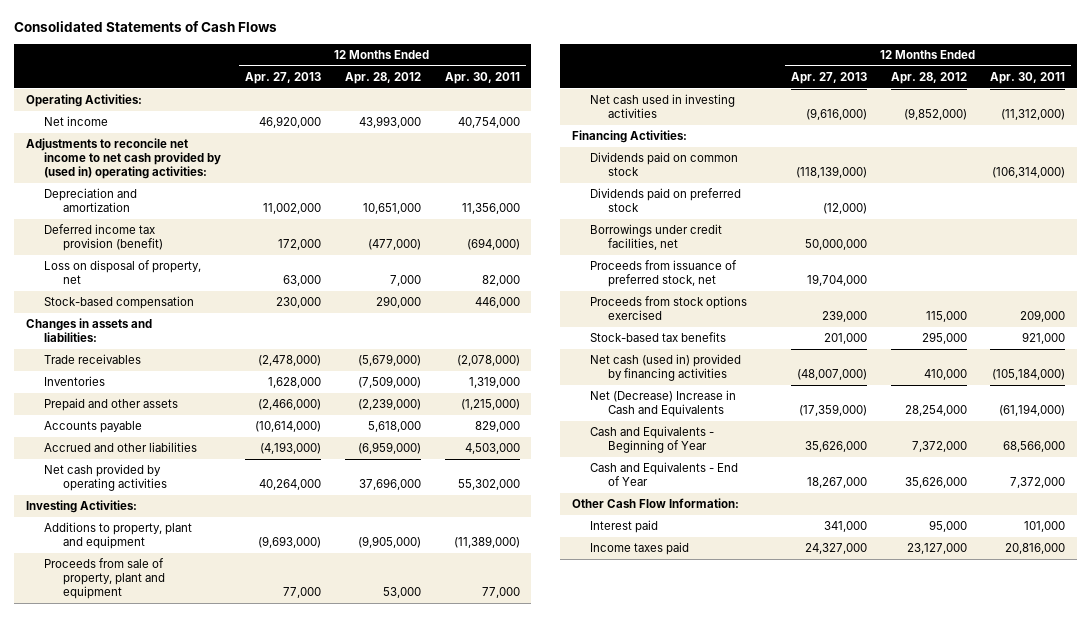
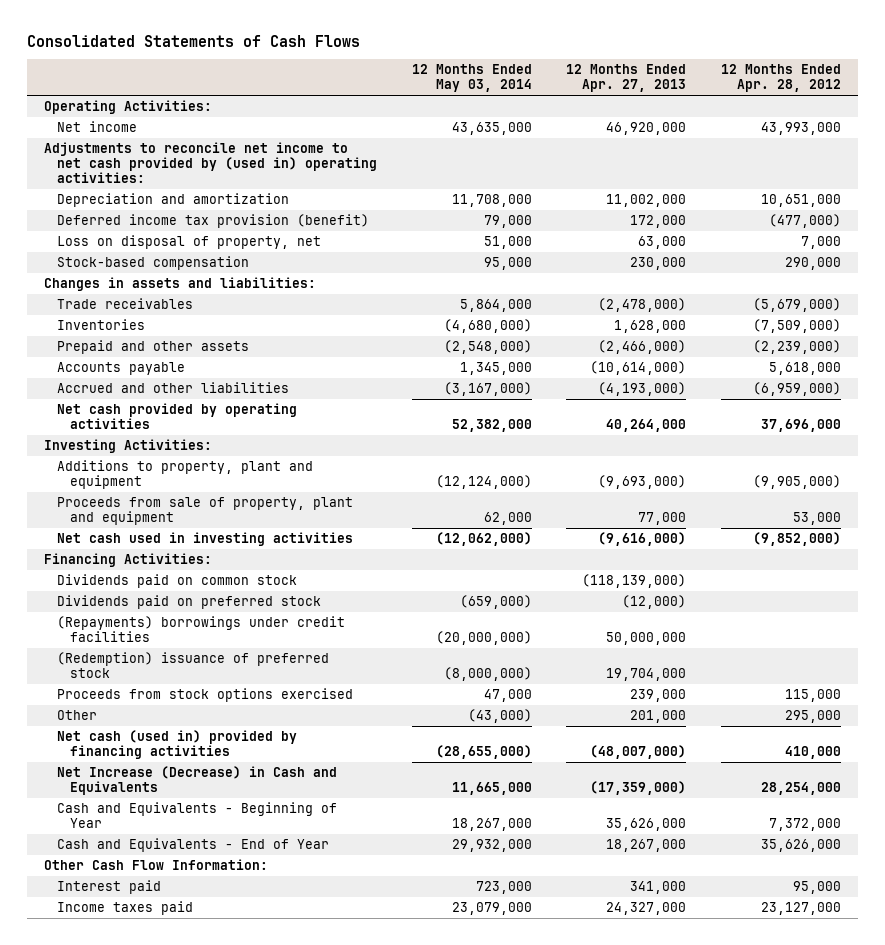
[444,72,520,85] Apr. 30, 2011 -> none
none -> [411,64,532,93] 12 Months Ended May 03, 2014
[590,224,723,251] Borrowings under credit facilities, net -> [56,616,345,643] (Repayments) borrowings under credit facilities
[590,260,738,288] Proceeds from issuance of preferred stock, net -> [56,652,329,679] (Redemption) issuance of preferred stock
[590,332,727,343] Stock-based tax benefits -> [56,710,97,721] Other
[590,390,737,418] Net (Decrease) Increase in Cash and Equivalents -> [56,766,337,796] Net Increase (Decrease) in Cash and Equivalents

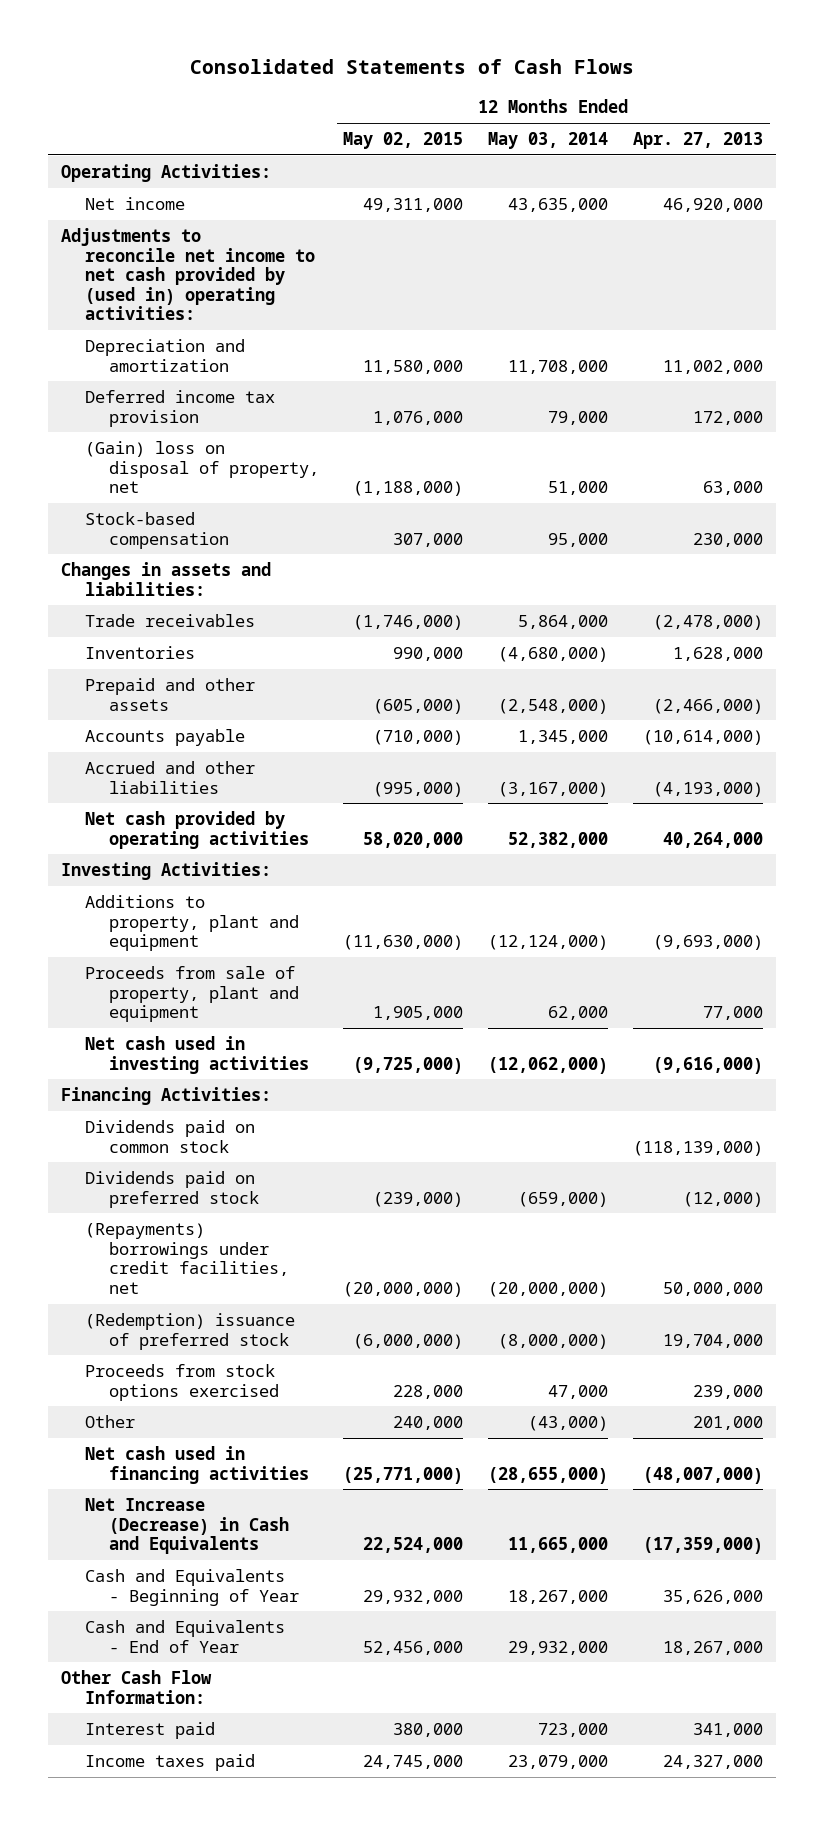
[720,64,841,93] 12 Months Ended Apr. 28, 2012 -> none
none -> [343,131,464,149] May 02, 2015
[56,214,369,229] Deferred income tax provision (benefit) -> [84,389,275,427] Deferred income tax provision
[56,235,321,250] Loss on disposal of property, net -> [84,440,319,494] (Gain) loss on disposal of property, net
[56,616,345,643] (Repayments) borrowings under credit facilities -> [84,1222,289,1294] (Repayments) borrowings under credit facilities, net
[56,730,297,760] Net cash (used in) provided by financing activities -> [84,1445,309,1484] Net cash used in financing activities

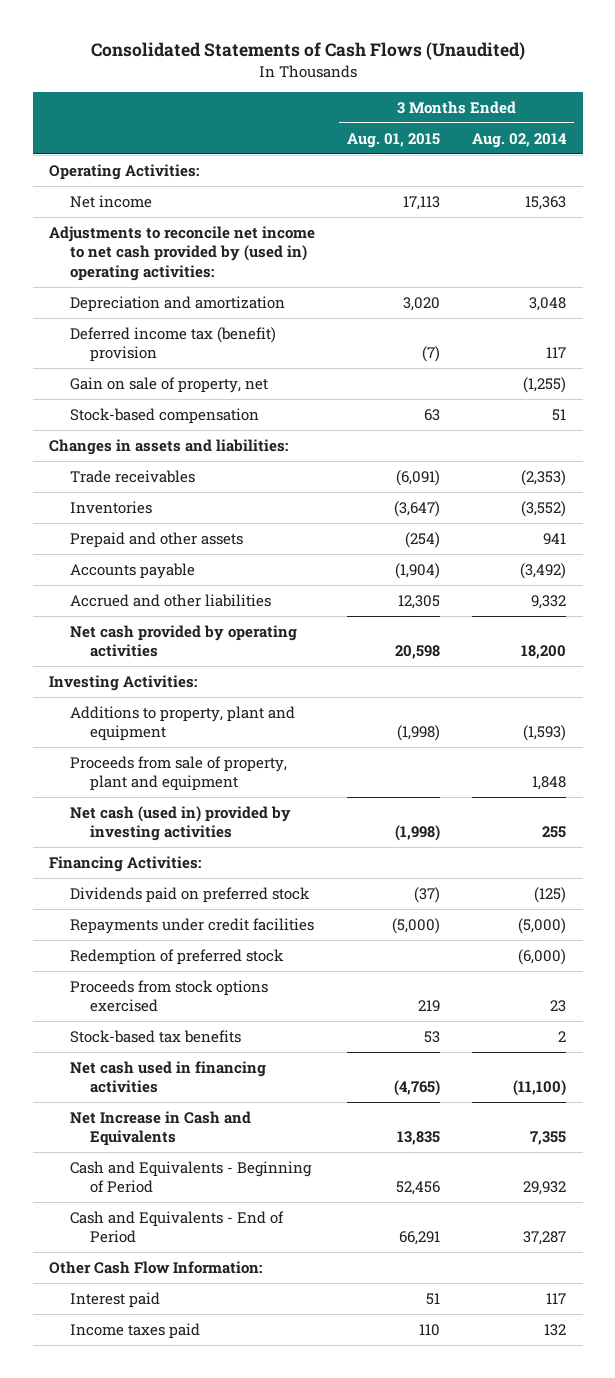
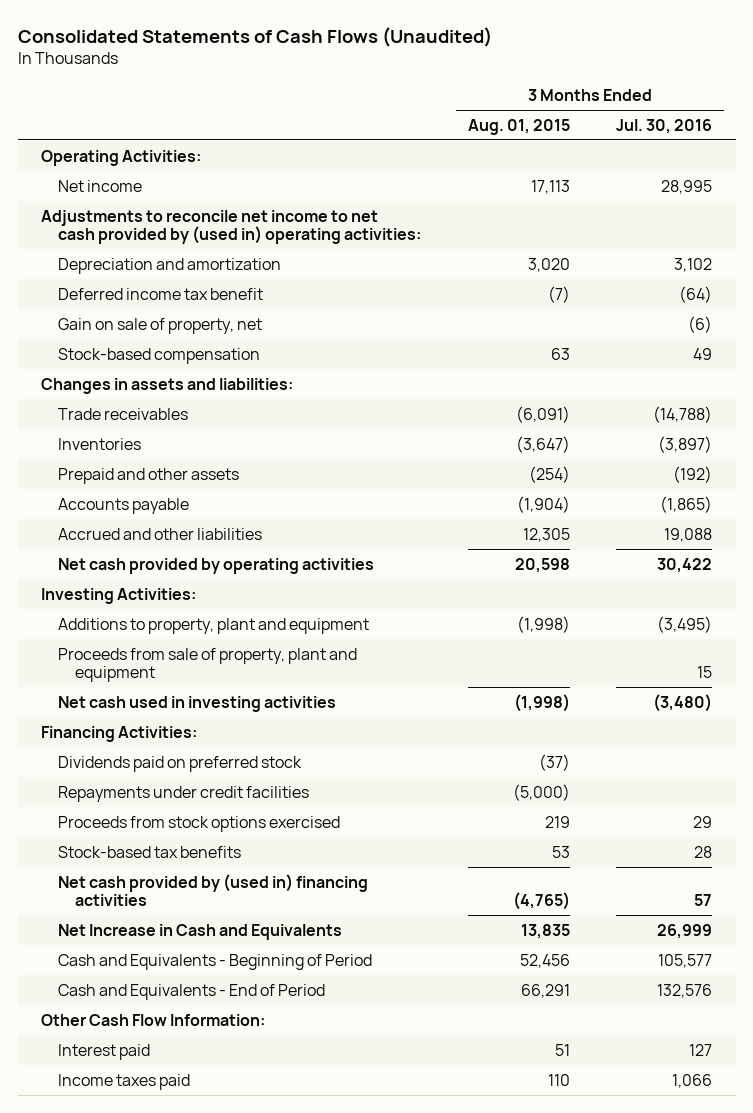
[472,132,568,148] Aug. 02, 2014 -> none
none -> [616,118,713,134] Jul. 30, 2016
[69,326,276,363] Deferred income tax (benefit) provision -> [58,287,264,300] Deferred income tax benefit
[69,805,291,842] Net cash (used in) provided by investing activities -> [58,695,337,712] Net cash used in investing activities
[69,948,284,965] Redemption of preferred stock -> none
[69,1060,266,1094] Net cash used in financing activities -> [58,873,369,907] Net cash provided by (used in) financing activities

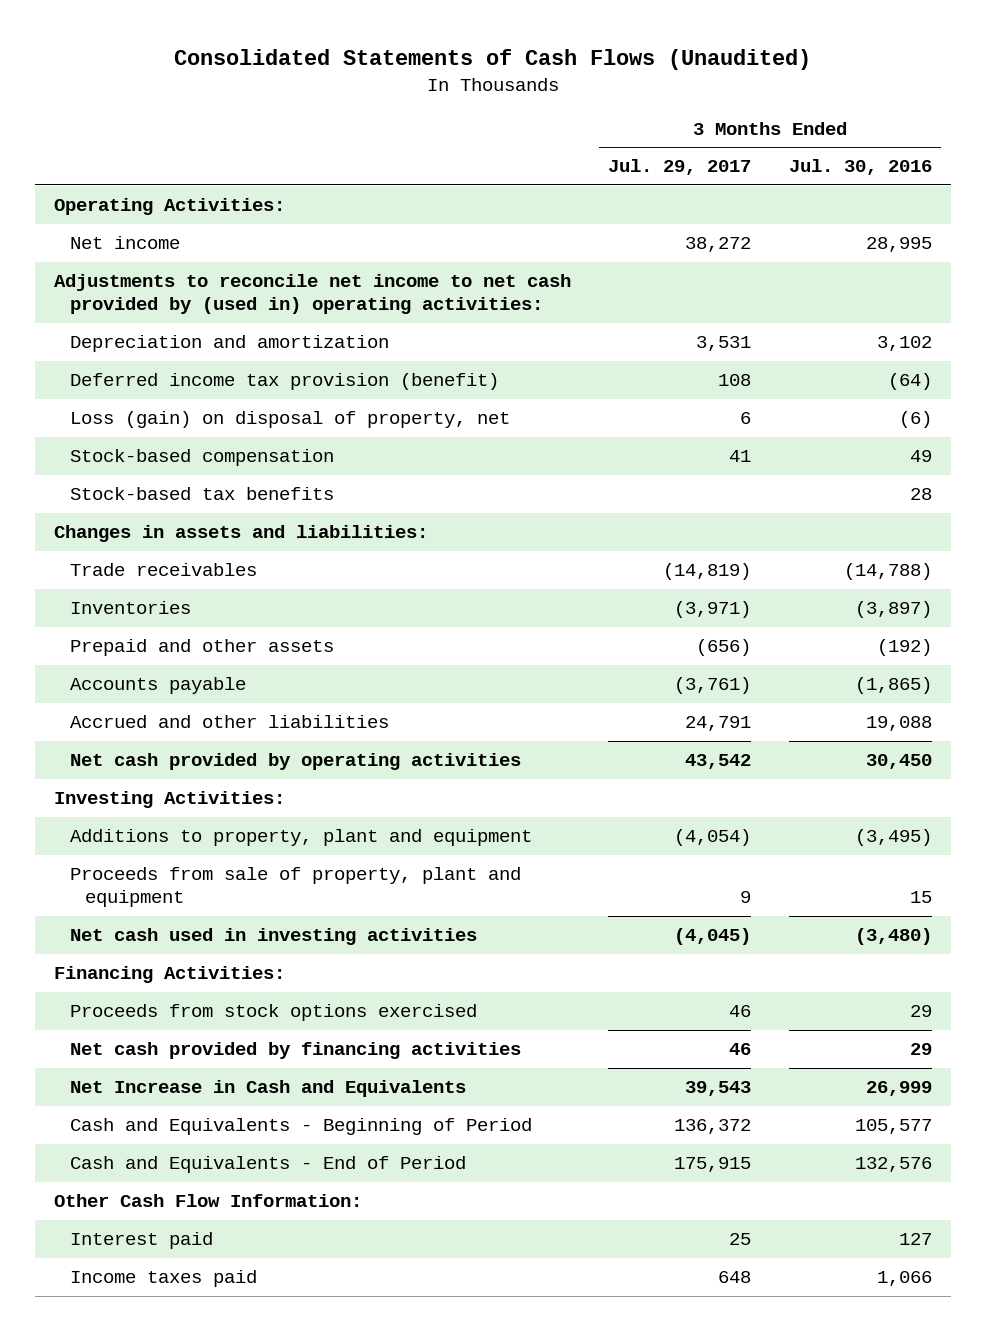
[467,118,570,135] Aug. 01, 2015 -> none
none -> [608,159,752,176] Jul. 29, 2017
[58,287,264,300] Deferred income tax benefit -> [69,373,499,391] Deferred income tax provision (benefit)
[58,317,263,334] Gain on sale of property, net -> [69,411,510,429] Loss (gain) on disposal of property, net
[58,845,242,858] Stock-based tax benefits -> [69,487,334,501] Stock-based tax benefits
[657,557,713,573] 30,422 -> [865,754,932,770] 30,450
[58,755,303,772] Dividends paid on preferred stock -> none
[58,785,310,802] Repayments under credit facilities -> none
[58,873,369,907] Net cash provided by (used in) financing activities -> [69,1042,521,1060] Net cash provided by financing activities
[694,894,713,907] 57 -> [909,1043,932,1056] 29

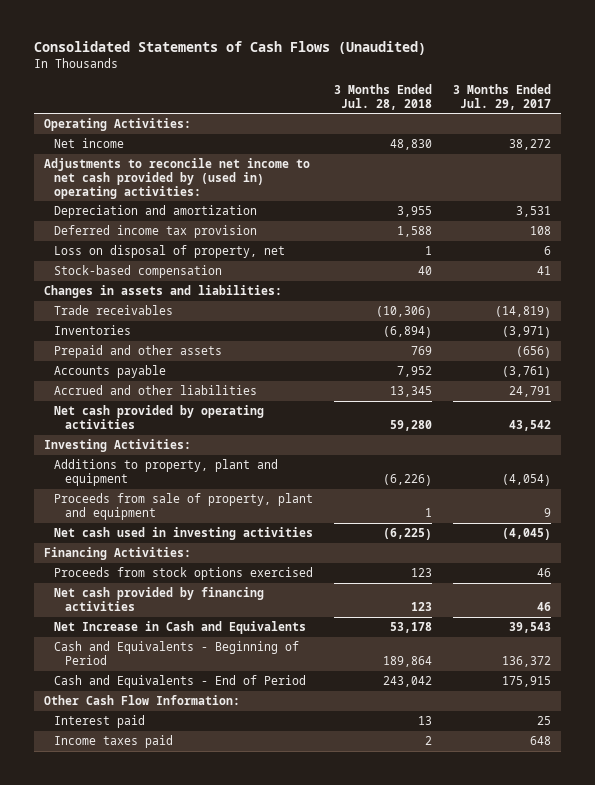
[788,159,932,176] Jul. 30, 2016 -> none
none -> [334,83,433,110] 3 Months Ended Jul. 28, 2018
[69,373,499,391] Deferred income tax provision (benefit) -> [54,225,258,239] Deferred income tax provision
[69,411,510,429] Loss (gain) on disposal of property, net -> [54,245,286,259] Loss on disposal of property, net
[69,487,334,501] Stock-based tax benefits -> none

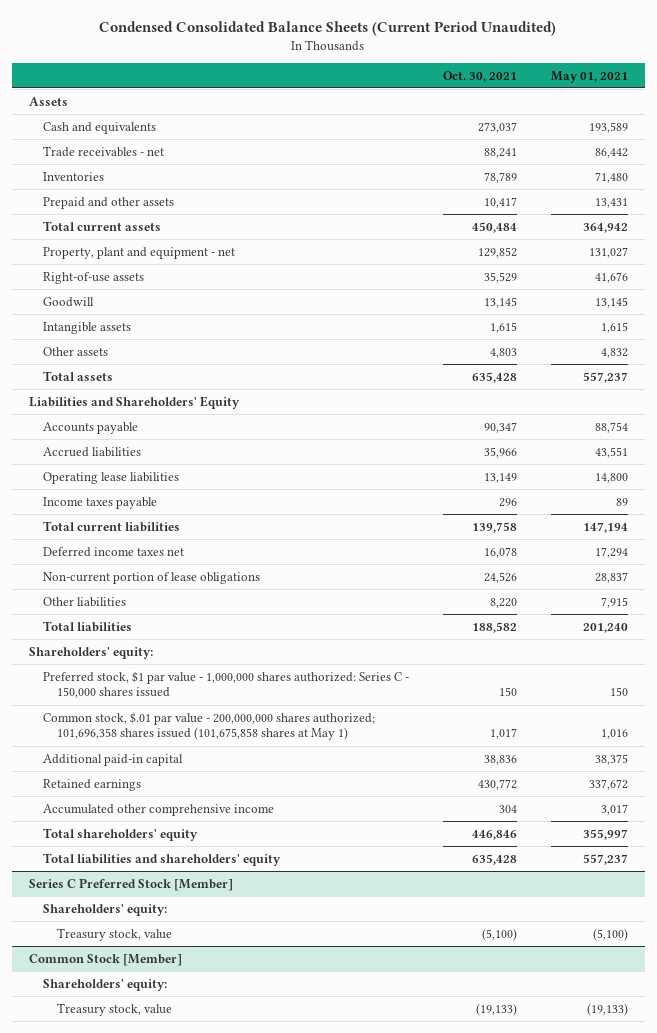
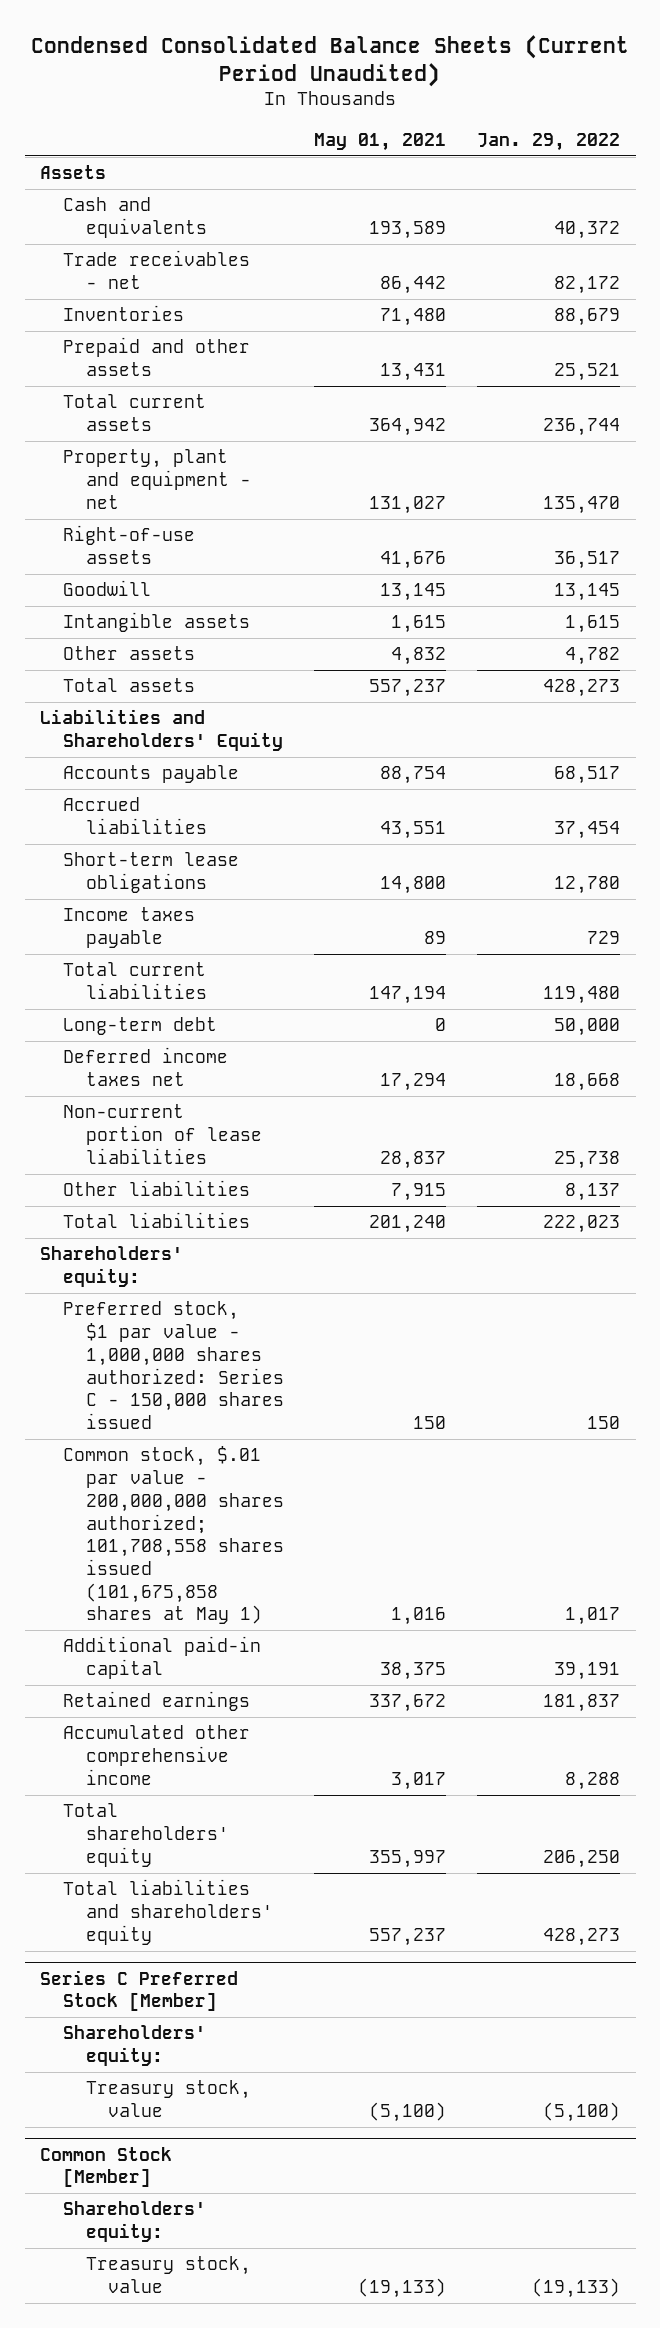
[442,70,517,82] Oct. 30, 2021 -> none
none -> [477,132,621,151] Jan. 29, 2022
[42,471,179,484] Operating lease liabilities -> [62,852,239,894] Short-term lease obligations
none -> [62,1017,217,1036] Long-term debt
[42,571,260,584] Non-current portion of lease obligations -> [62,1104,262,1164] Non-current portion of lease liabilities
[42,711,375,741] Common stock, $.01 par value - 200,000,000 shares authorized; 101,696,358 shares issued (101,675,858 shares at May 1) -> [62,1446,284,1625] Common stock, $.01 par value - 200,000,000 shares authorized; 101,708,558 shares issued (101,675,858 shares at May 1)

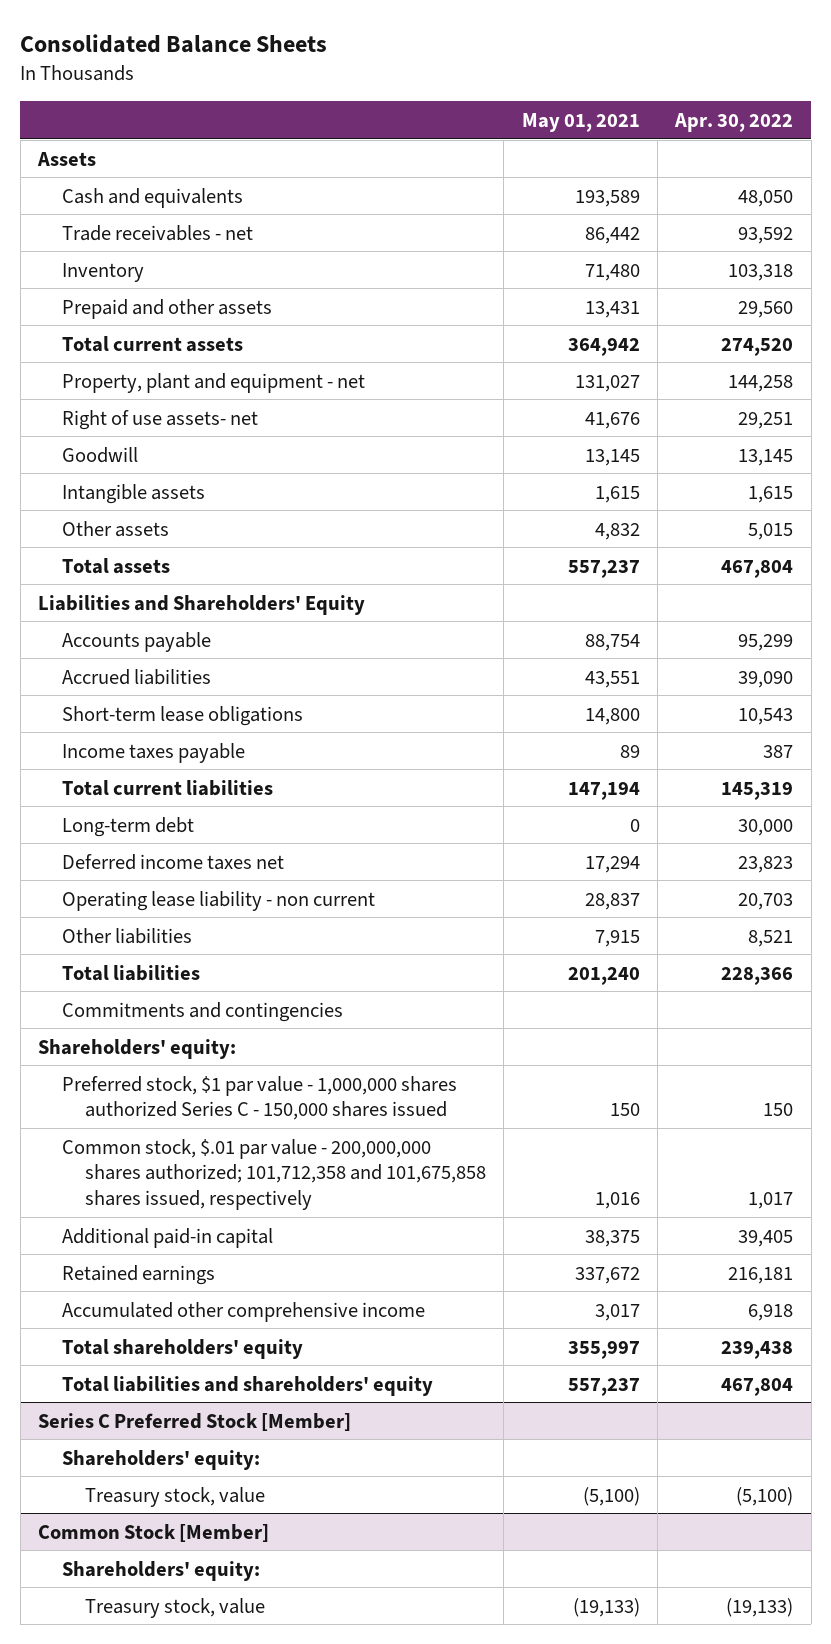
[31,34,630,87] Condensed Consolidated Balance Sheets (Current Period Unaudited) -> [20,34,328,54] Consolidated Balance Sheets
[477,132,621,151] Jan. 29, 2022 -> none
none -> [674,112,794,132] Apr. 30, 2022
[62,305,184,322] Inventories -> [61,262,144,282] Inventory
[62,525,195,565] Right-of-use assets -> [61,409,258,430] Right of use assets- net
[62,1104,262,1164] Non-current portion of lease liabilities -> [61,890,375,911] Operating lease liability - non current
none -> [61,1001,343,1022] Commitments and contingencies
[62,1301,284,1429] Preferred stock, $1 par value - 1,000,000 shares authorized: Series C - 150,000 shares issued -> [61,1075,457,1121] Preferred stock, $1 par value - 1,000,000 shares authorized Series C - 150,000 shares issued
[62,1446,284,1625] Common stock, $.01 par value - 200,000,000 shares authorized; 101,708,558 shares issued (101,675,858 shares at May 1) -> [61,1138,486,1211] Common stock, $.01 par value - 200,000,000 shares authorized; 101,712,358 and 101,675,858 shares issued, respectively

